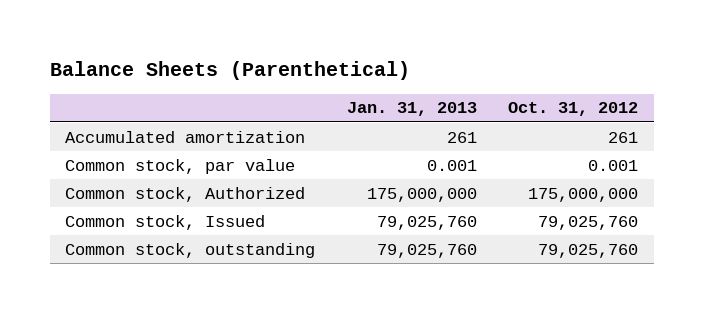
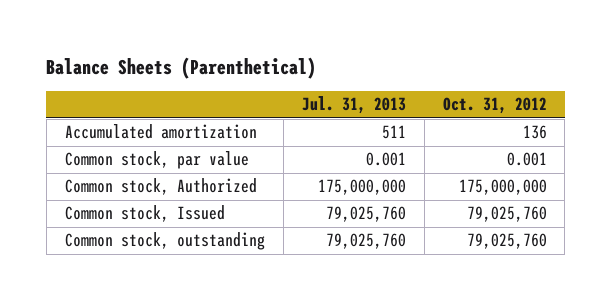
[346,102,477,117] Jan. 31, 2013 -> none
none -> [301,96,406,115] Jul. 31, 2013
[608,131,639,143] 261 -> [522,125,547,140] 136

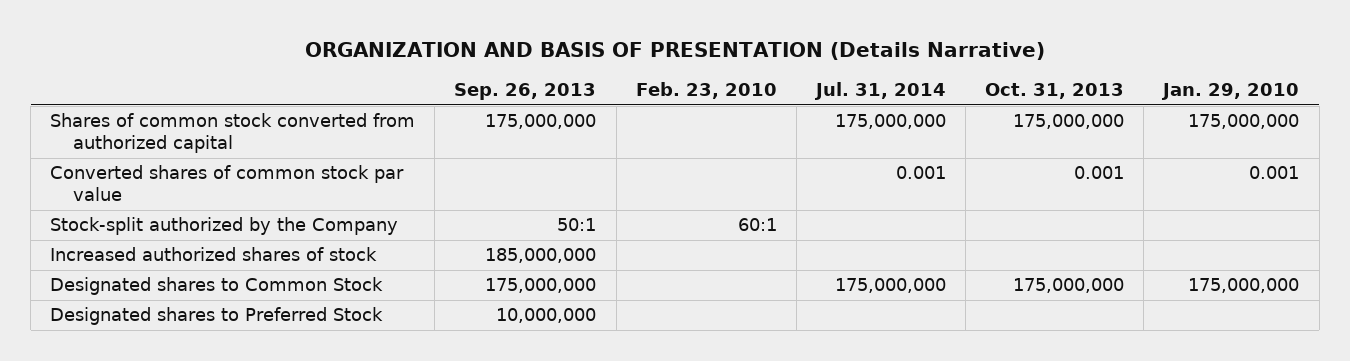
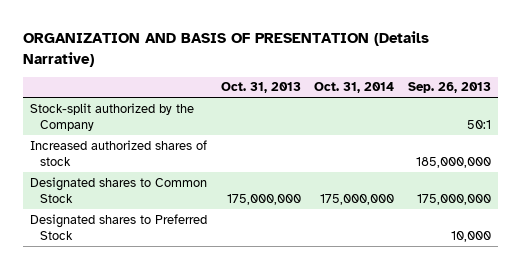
[635,82,777,100] Feb. 23, 2010 -> none
[813,82,946,101] Jul. 31, 2014 -> none
[1161,83,1300,101] Jan. 29, 2010 -> none
none -> [314,82,395,94] Oct. 31, 2014
[50,113,416,153] Shares of common stock converted from authorized capital -> none
[50,165,405,201] Converted shares of common stock par value -> none
[496,308,597,324] 10,000,000 -> [451,230,492,242] 10,000

